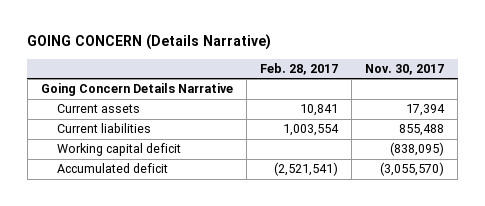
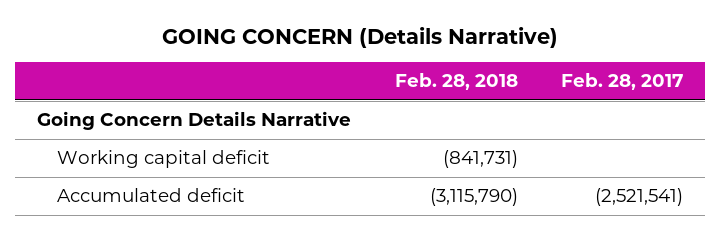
[365,63,445,75] Nov. 30, 2017 -> none
none -> [394,73,518,91] Feb. 28, 2018
[57,104,141,114] Current assets -> none
[57,123,152,134] Current liabilities -> none

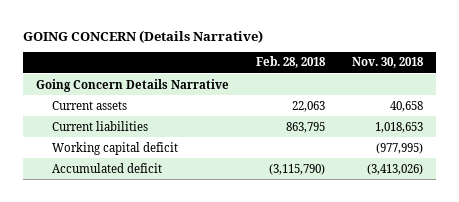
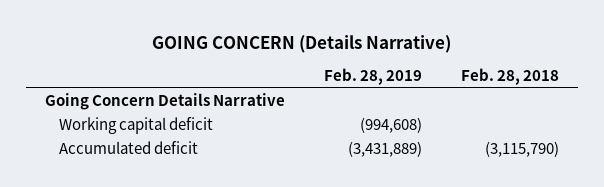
[351,57,424,69] Nov. 30, 2018 -> none
none -> [324,68,423,86] Feb. 28, 2019
[52,100,128,110] Current assets -> none
[52,120,149,131] Current liabilities -> none

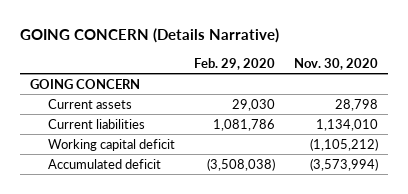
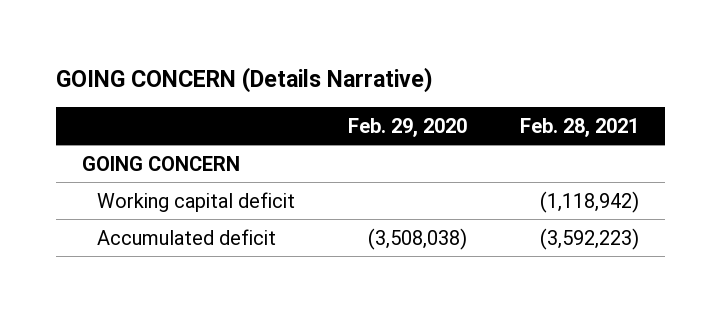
[294,57,379,70] Nov. 30, 2020 -> none
none -> [519,117,639,137] Feb. 28, 2021
[48,98,133,109] Current assets -> none
[48,118,146,129] Current liabilities -> none

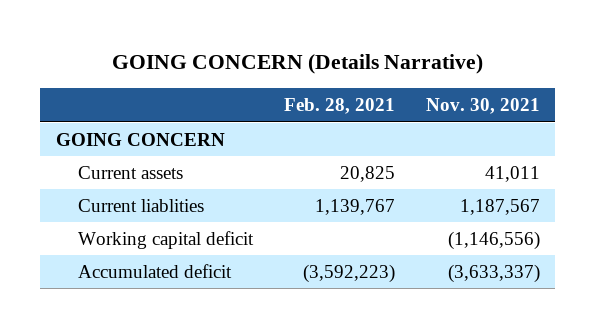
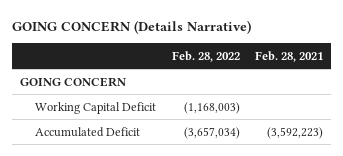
[425,98,540,115] Nov. 30, 2021 -> none
none -> [171,50,240,62] Feb. 28, 2022
[78,165,184,179] Current assets -> none
[78,198,205,212] Current liablities -> none
[78,230,255,249] Working capital deficit -> [34,101,156,114] Working Capital Deficit
[78,263,233,278] Accumulated deficit -> [34,126,140,137] Accumulated Deficit

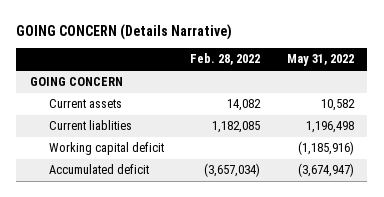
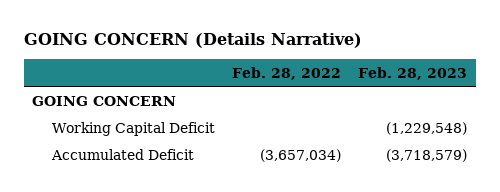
[286,54,354,67] May 31, 2022 -> none
none -> [358,66,468,80] Feb. 28, 2023
[48,99,122,109] Current assets -> none
[48,120,132,131] Current liablities -> none
[48,142,164,156] Working capital deficit -> [52,121,216,136] Working Capital Deficit
[48,164,149,175] Accumulated deficit -> [51,148,195,160] Accumulated Deficit

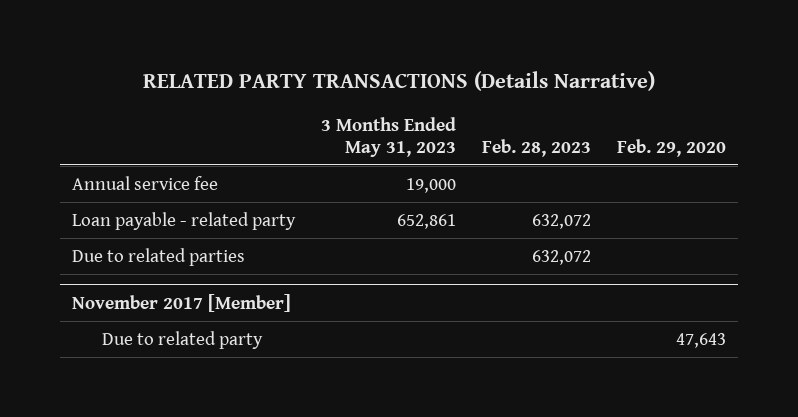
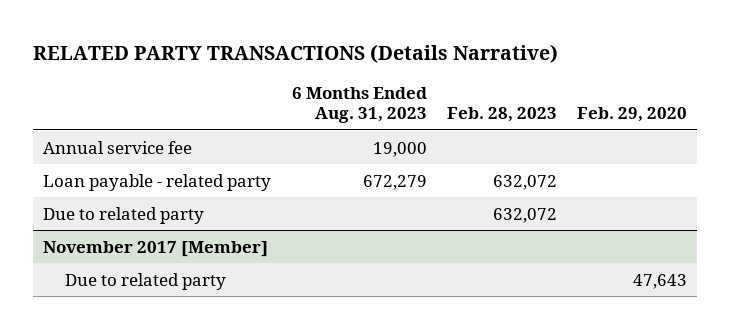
[321,116,457,157] 3 Months Ended May 31, 2023 -> none
none -> [291,87,427,124] 6 Months Ended Aug. 31, 2023
[72,247,246,266] Due to related parties -> [43,206,205,224] Due to related party

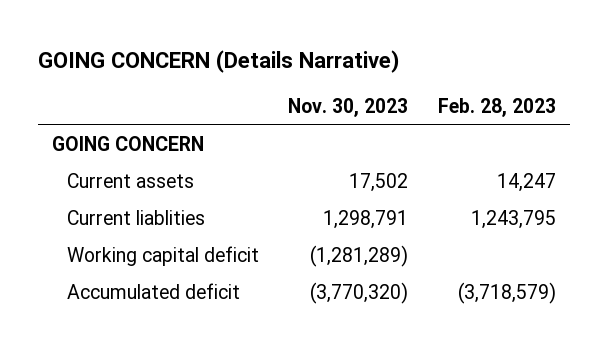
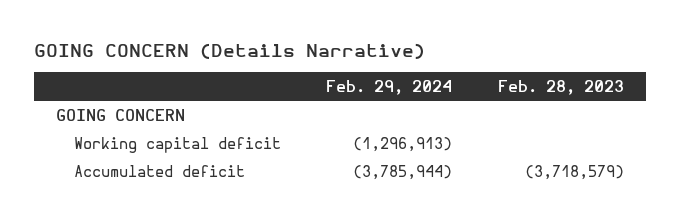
[288,97,409,117] Nov. 30, 2023 -> none
none -> [326,79,453,95] Feb. 29, 2024
[66,172,194,188] Current assets -> none
[66,209,205,225] Current liablities -> none

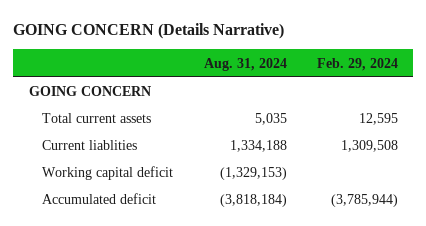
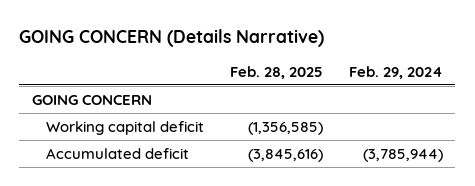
[203,57,287,71] Aug. 31, 2024 -> none
none -> [229,65,323,79] Feb. 28, 2025
[42,113,152,124] Total current assets -> none
[42,140,138,151] Current liablities -> none

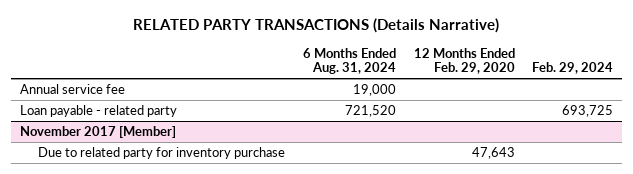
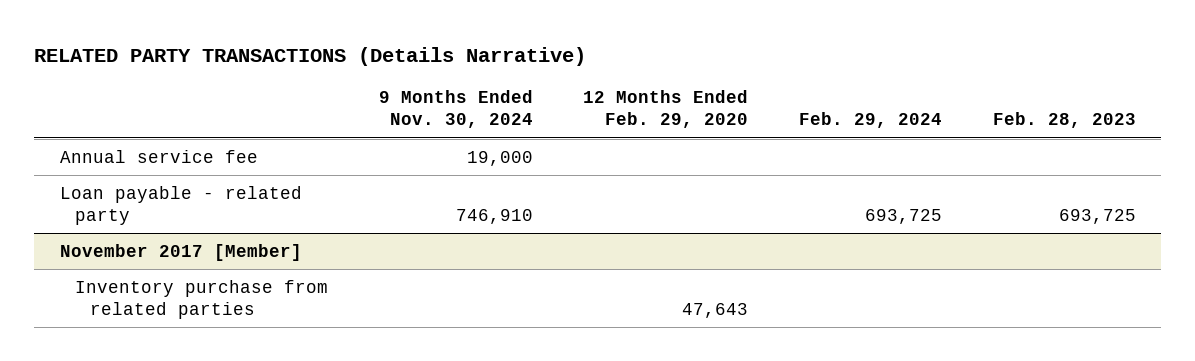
[303,47,397,75] 6 Months Ended Aug. 31, 2024 -> none
none -> [378,90,533,129] 9 Months Ended Nov. 30, 2024
none -> [992,112,1136,129] Feb. 28, 2023
[38,147,286,160] Due to related party for inventory purchase -> [75,279,329,319] Inventory purchase from related parties

